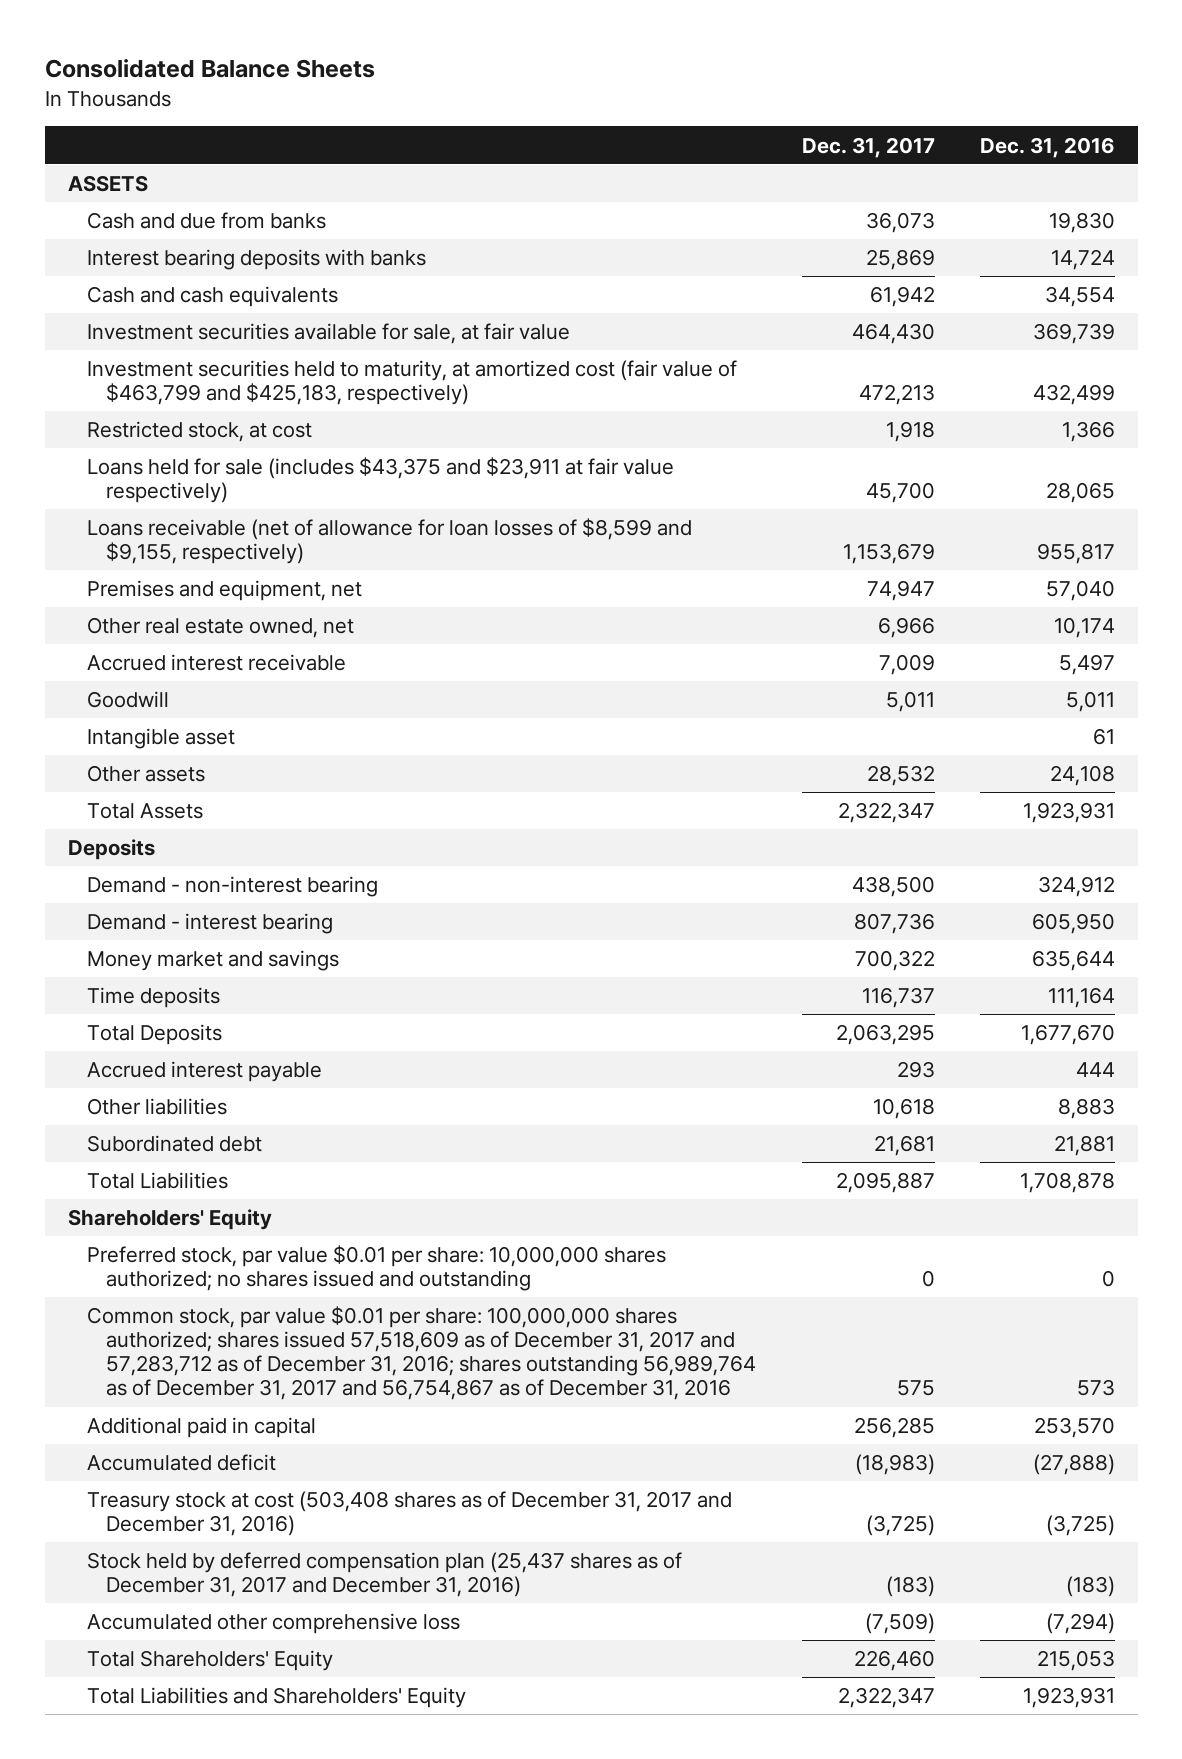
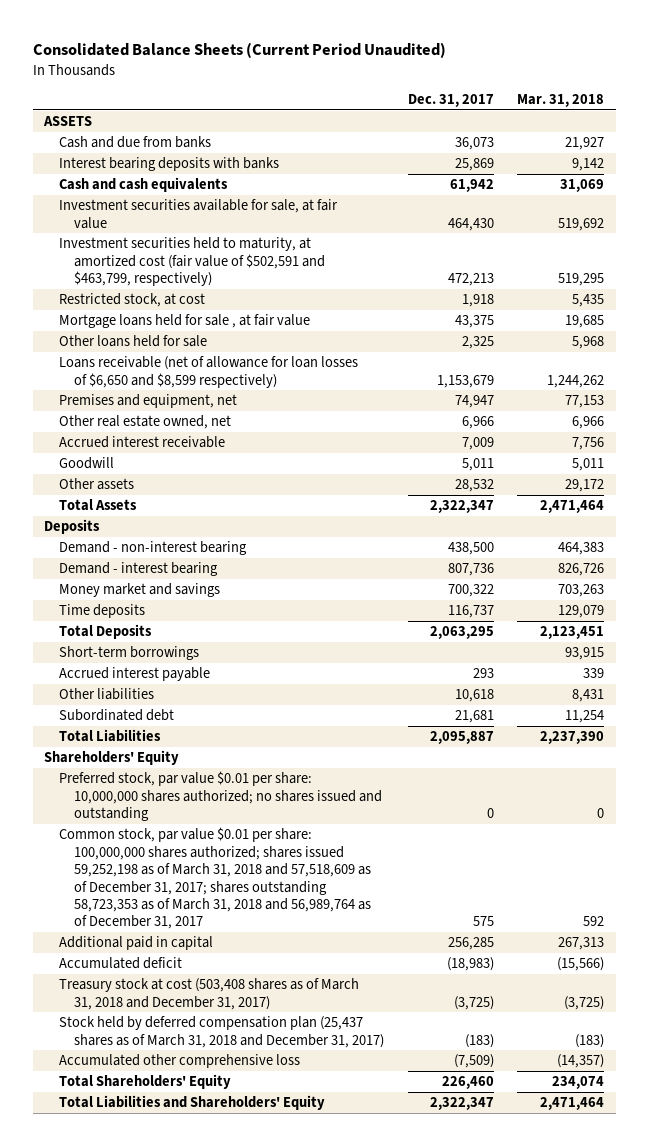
[44,59,375,79] Consolidated Balance Sheets -> [32,42,446,59] Consolidated Balance Sheets (Current Period Unaudited)
[979,136,1115,158] Dec. 31, 2016 -> none
none -> [517,94,605,108] Mar. 31, 2018
[86,360,737,406] Investment securities held to maturity, at amortized cost (fair value of $463,799 and $425,183, respectively) -> [59,237,326,287] Investment securities held to maturity, at amortized cost (fair value of $502,591 and $463,799, respectively)
[86,457,674,504] Loans held for sale (includes $43,375 and $23,911 at fair value respectively) -> [59,314,311,329] Mortgage loans held for sale , at fair value
[865,482,935,504] 45,700 -> [454,315,494,329] 43,375
none -> [59,335,208,348] Other loans held for sale
[86,518,692,565] Loans receivable (net of allowance for loan losses of $8,599 and $9,155, respectively) -> [59,356,359,388] Loans receivable (net of allowance for loan losses of $6,650 and $8,599 respectively)
[86,728,235,750] Intangible asset -> none
none -> [59,646,200,661] Short-term borrowings
[86,1306,757,1401] Common stock, par value $0.01 per share: 100,000,000 shares authorized; shares issued 57,518,609 as of December 31, 2017 and 57,283,712 as of December 31, 2016; shares outstanding 56,989,764 as of December 31, 2017 and 56,754,867 as of December 31, 2016 -> [59,827,372,930] Common stock, par value $0.01 per share: 100,000,000 shares authorized; shares issued 59,252,198 as of March 31, 2018 and 57,518,609 as of December 31, 2017; shares outstanding 58,723,353 as of March 31, 2018 and 56,989,764 as of December 31, 2017
[86,1491,732,1537] Treasury stock at cost (503,408 shares as of December 31, 2017 and December 31, 2016) -> [59,978,360,1010] Treasury stock at cost (503,408 shares as of March 31, 2018 and December 31, 2017)
[86,1552,682,1598] Stock held by deferred compensation plan (25,437 shares as of December 31, 2017 and December 31, 2016) -> [59,1016,385,1048] Stock held by deferred compensation plan (25,437 shares as of March 31, 2018 and December 31, 2017)

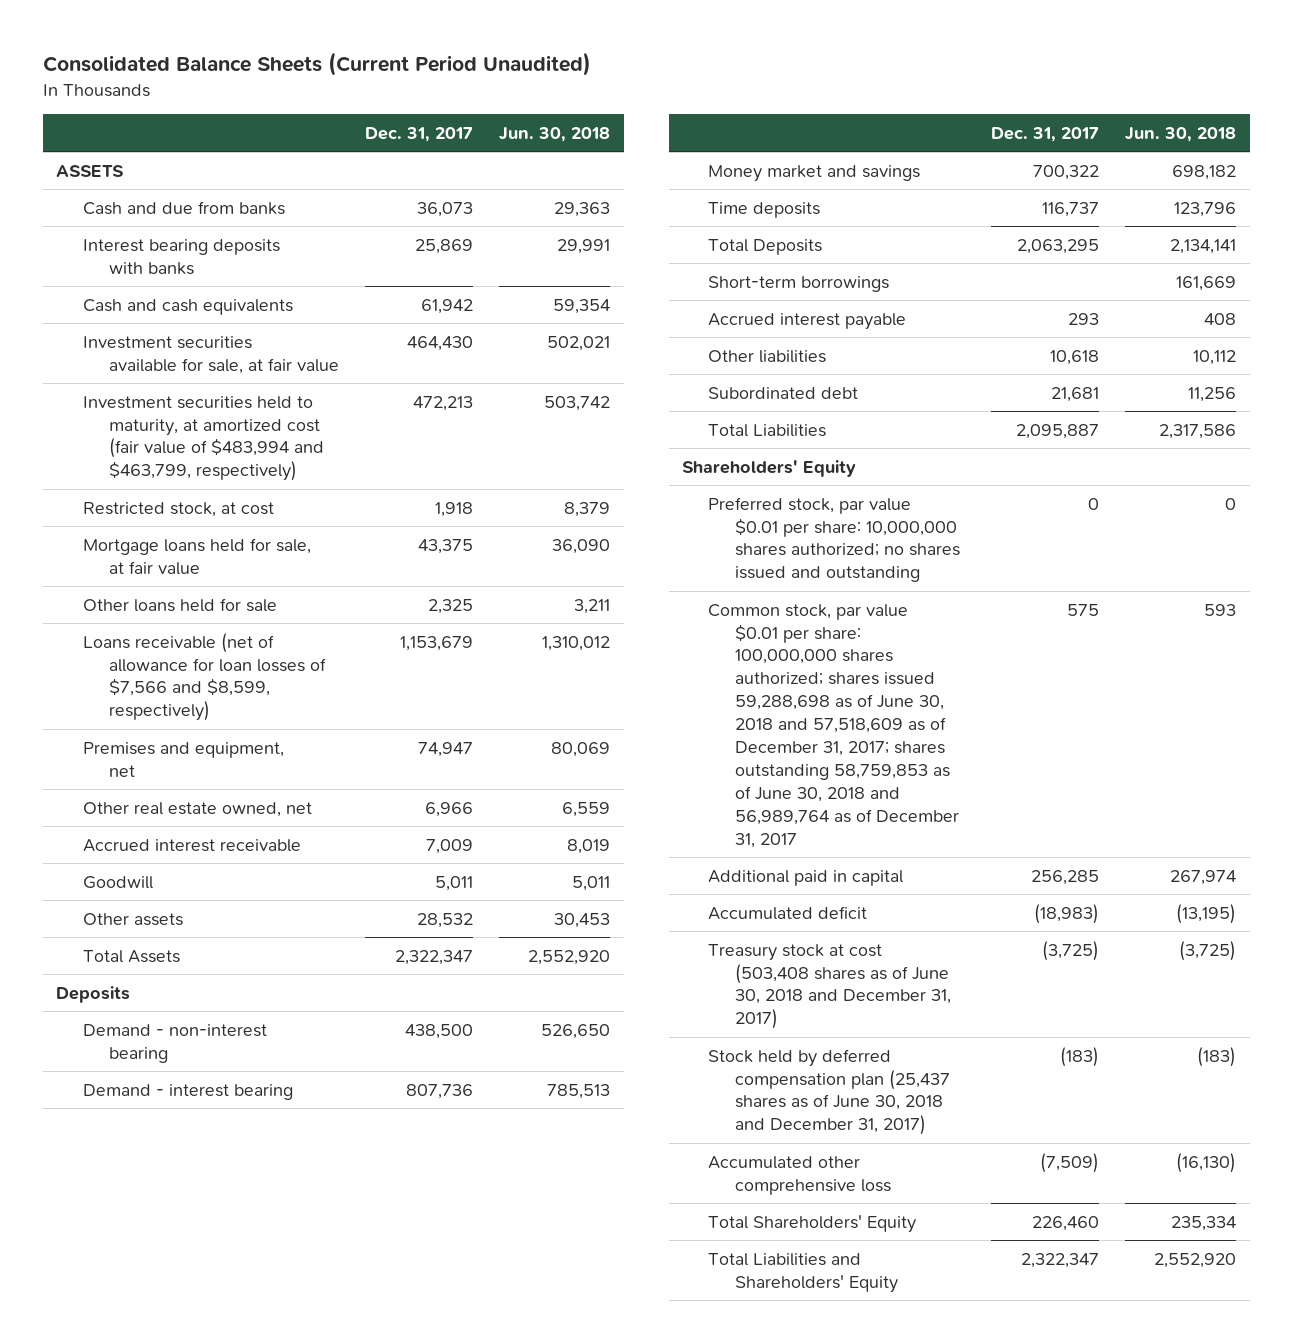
[517,94,605,108] Mar. 31, 2018 -> none
none -> [499,126,611,142] Jun. 30, 2018
[59,237,326,287] Investment securities held to maturity, at amortized cost (fair value of $502,591 and $463,799, respectively) -> [82,395,324,482] Investment securities held to maturity, at amortized cost (fair value of $483,994 and $463,799, respectively)
[59,314,311,329] Mortgage loans held for sale , at fair value -> [82,537,311,575] Mortgage loans held for sale, at fair value
[59,356,359,388] Loans receivable (net of allowance for loan losses of $6,650 and $8,599 respectively) -> [82,632,326,722] Loans receivable (net of allowance for loan losses of $7,566 and $8,599, respectively)
[59,827,372,930] Common stock, par value $0.01 per share: 100,000,000 shares authorized; shares issued 59,252,198 as of March 31, 2018 and 57,518,609 as of December 31, 2017; shares outstanding 58,723,353 as of March 31, 2018 and 56,989,764 as of December 31, 2017 -> [708,603,959,849] Common stock, par value $0.01 per share: 100,000,000 shares authorized; shares issued 59,288,698 as of June 30, 2018 and 57,518,609 as of December 31, 2017; shares outstanding 58,759,853 as of June 30, 2018 and 56,989,764 as of December 31, 2017
[59,978,360,1010] Treasury stock at cost (503,408 shares as of March 31, 2018 and December 31, 2017) -> [708,943,951,1030] Treasury stock at cost (503,408 shares as of June 30, 2018 and December 31, 2017)
[59,1016,385,1048] Stock held by deferred compensation plan (25,437 shares as of March 31, 2018 and December 31, 2017) -> [708,1048,950,1136] Stock held by deferred compensation plan (25,437 shares as of June 30, 2018 and December 31, 2017)

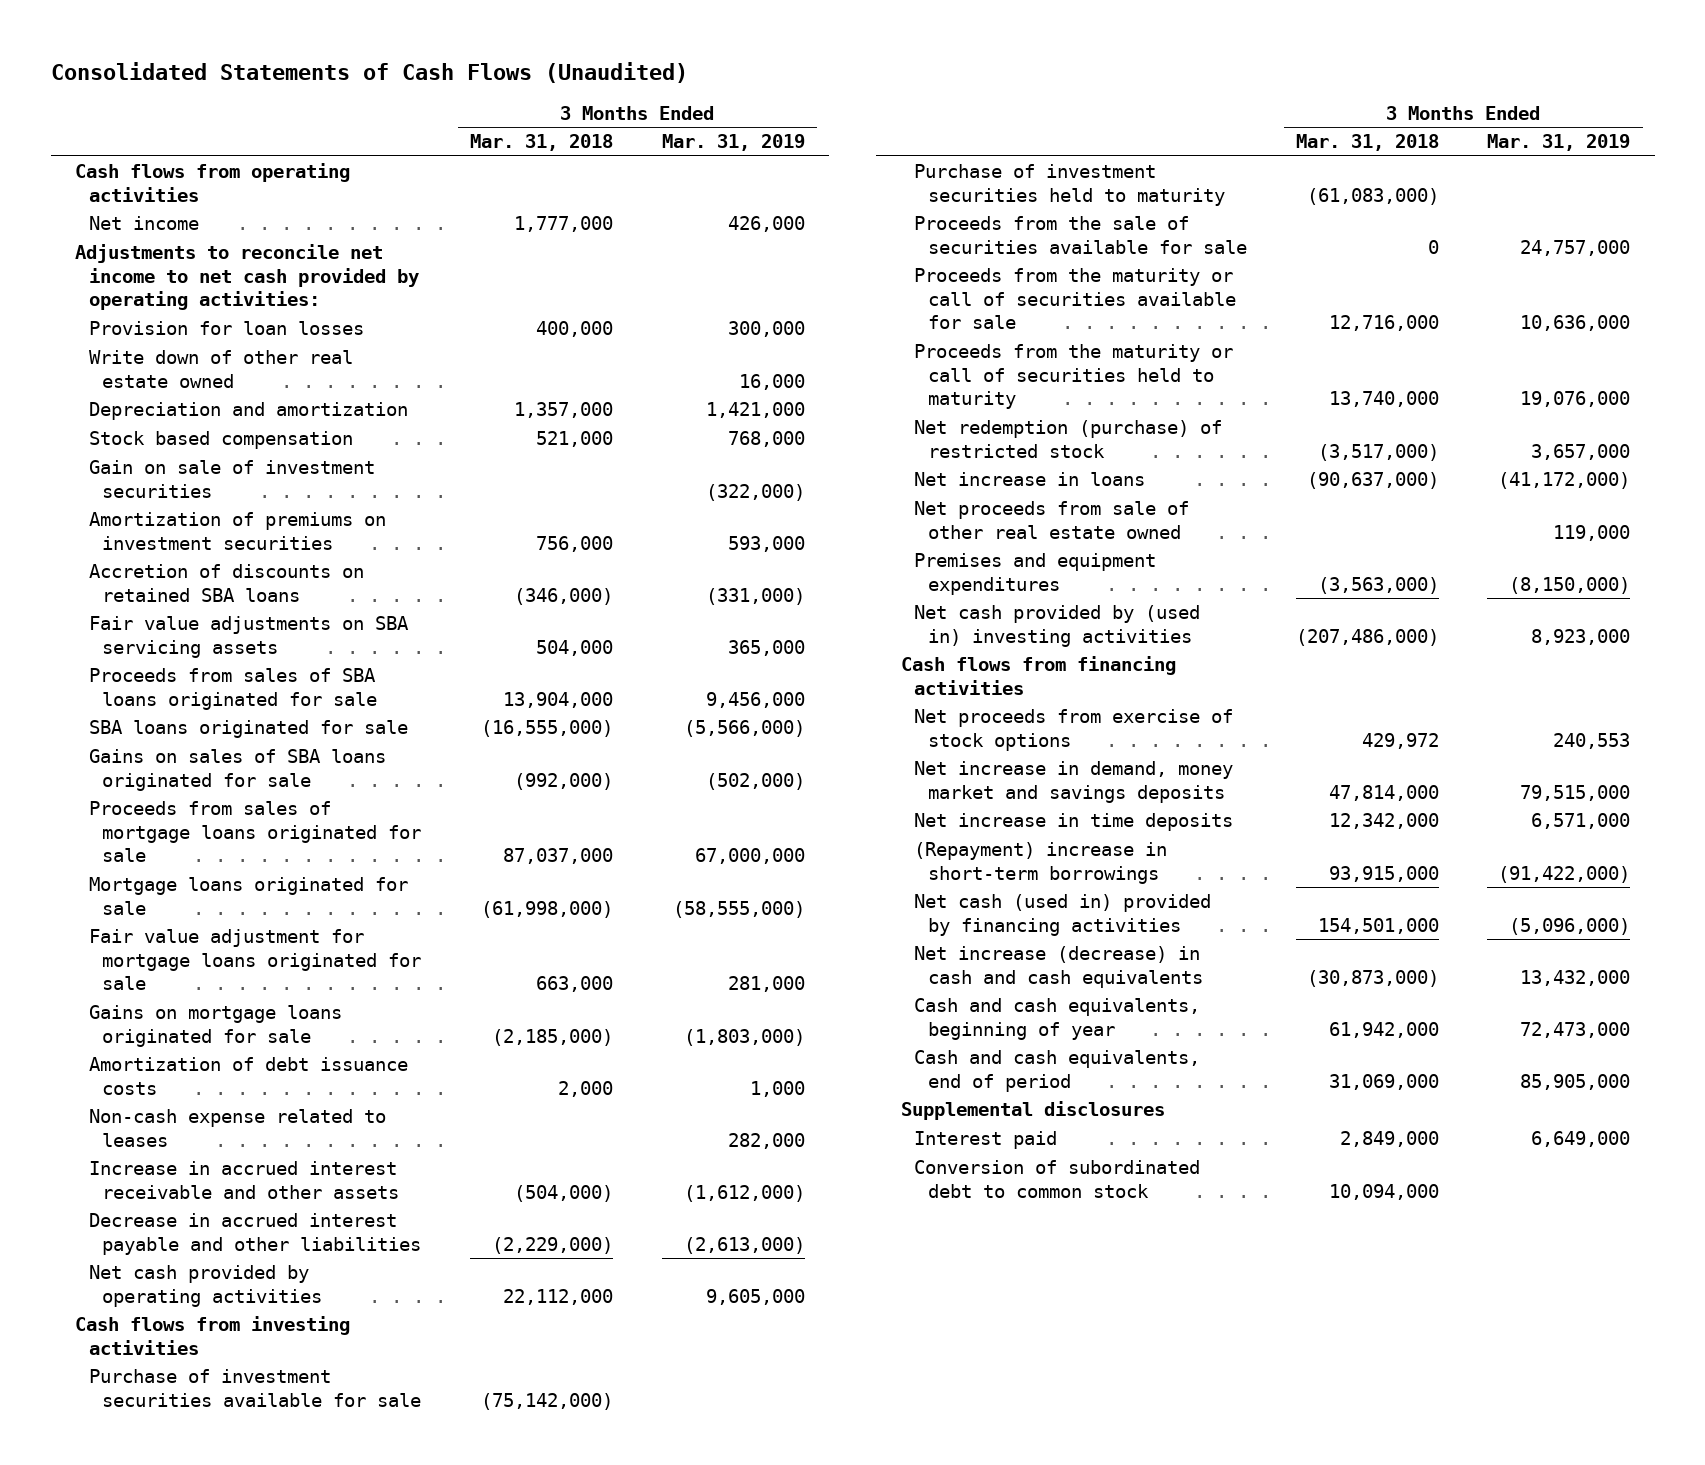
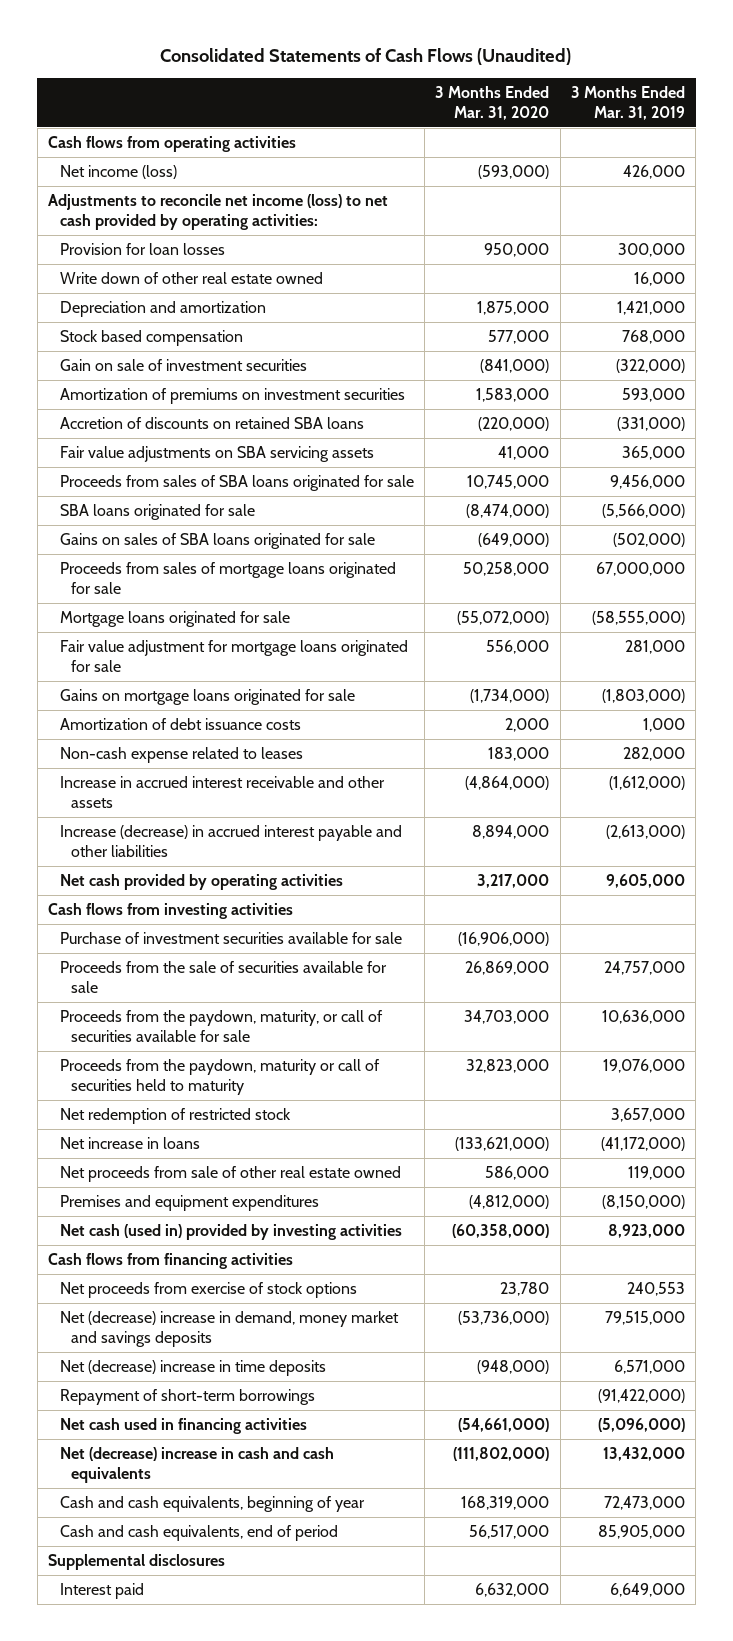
[470,134,614,152] Mar. 31, 2018 -> none
none -> [435,85,550,120] 3 Months Ended Mar. 31, 2020
[88,216,199,231] Net income -> [59,165,177,180] Net income (loss)
[74,244,419,311] Adjustments to reconcile net income to net cash provided by operating activities: -> [47,194,388,230] Adjustments to reconcile net income (loss) to net cash provided by operating activities:
[88,1213,422,1255] Decrease in accrued interest payable and other liabilities -> [59,825,402,857] Increase (decrease) in accrued interest payable and other liabilities
[914,164,1225,206] Purchase of investment securities held to maturity -> none
[914,268,1236,330] Proceeds from the maturity or call of securities available for sale -> [59,1010,383,1042] Proceeds from the paydown, maturity, or call of securities available for sale
[914,344,1234,410] Proceeds from the maturity or call of securities held to maturity -> [59,1059,380,1095] Proceeds from the paydown, maturity or call of securities held to maturity
[914,420,1223,458] Net redemption (purchase) of restricted stock -> [59,1108,291,1125] Net redemption of restricted stock
[914,605,1201,647] Net cash provided by (used in) investing activities -> [59,1224,402,1241] Net cash (used in) provided by investing activities
[914,761,1234,803] Net increase in demand, money market and savings deposits -> [59,1311,399,1347] Net (decrease) increase in demand, money market and savings deposits
[914,813,1234,832] Net increase in time deposits -> [59,1360,326,1377] Net (decrease) increase in time deposits
[914,842,1168,884] (Repayment) increase in short-term borrowings -> [59,1389,315,1406] Repayment of short-term borrowings
[914,894,1212,936] Net cash (used in) provided by financing activities -> [59,1418,307,1435] Net cash used in financing activities
[914,946,1203,988] Net increase (decrease) in cash and cash equivalents -> [59,1447,334,1483] Net (decrease) increase in cash and cash equivalents
[914,1160,1201,1198] Conversion of subordinated debt to common stock -> none

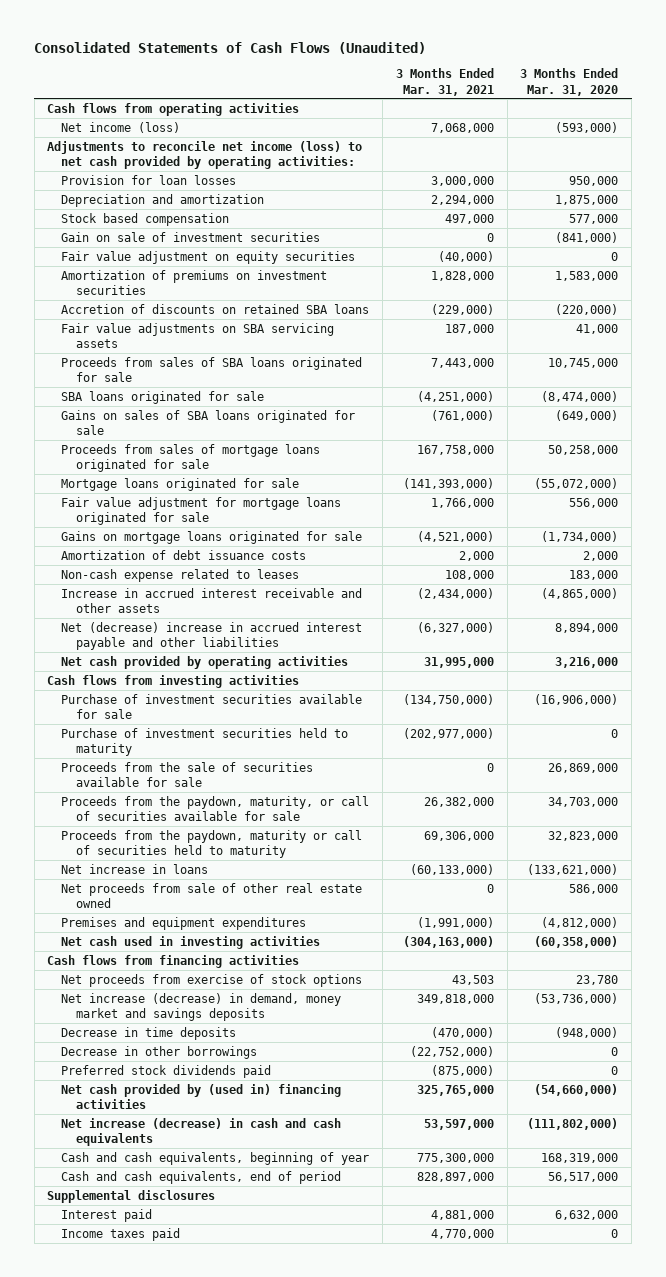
[570,85,685,120] 3 Months Ended Mar. 31, 2019 -> none
none -> [395,68,494,96] 3 Months Ended Mar. 31, 2021
[59,272,323,285] Write down of other real estate owned -> none
none -> [61,250,356,264] Fair value adjustment on equity securities
[465,776,550,791] (4,864,000) -> [541,587,619,599] (4,865,000)
[59,825,402,857] Increase (decrease) in accrued interest payable and other liabilities -> [61,621,363,650] Net (decrease) increase in accrued interest payable and other liabilities
[477,874,550,889] 3,217,000 -> [555,656,619,668] 3,216,000
none -> [61,727,349,756] Purchase of investment securities held to maturity
[59,1108,291,1125] Net redemption of restricted stock -> none
[59,1224,402,1241] Net cash (used in) provided by investing activities -> [61,935,321,949] Net cash used in investing activities
[59,1389,315,1406] Repayment of short-term borrowings -> none
[59,1311,399,1347] Net (decrease) increase in demand, money market and savings deposits -> [61,992,342,1021] Net increase (decrease) in demand, money market and savings deposits
[59,1360,326,1377] Net (decrease) increase in time deposits -> [61,1026,237,1040] Decrease in time deposits
none -> [61,1045,258,1059] Decrease in other borrowings
none -> [61,1064,272,1078] Preferred stock dividends paid
[59,1418,307,1435] Net cash used in financing activities -> [61,1083,342,1109] Net cash provided by (used in) financing activities
[458,1418,550,1433] (54,661,000) -> [534,1083,619,1096] (54,660,000)
[59,1447,334,1483] Net (decrease) increase in cash and cash equivalents -> [61,1117,342,1146] Net increase (decrease) in cash and cash equivalents
none -> [61,1227,181,1241] Income taxes paid

